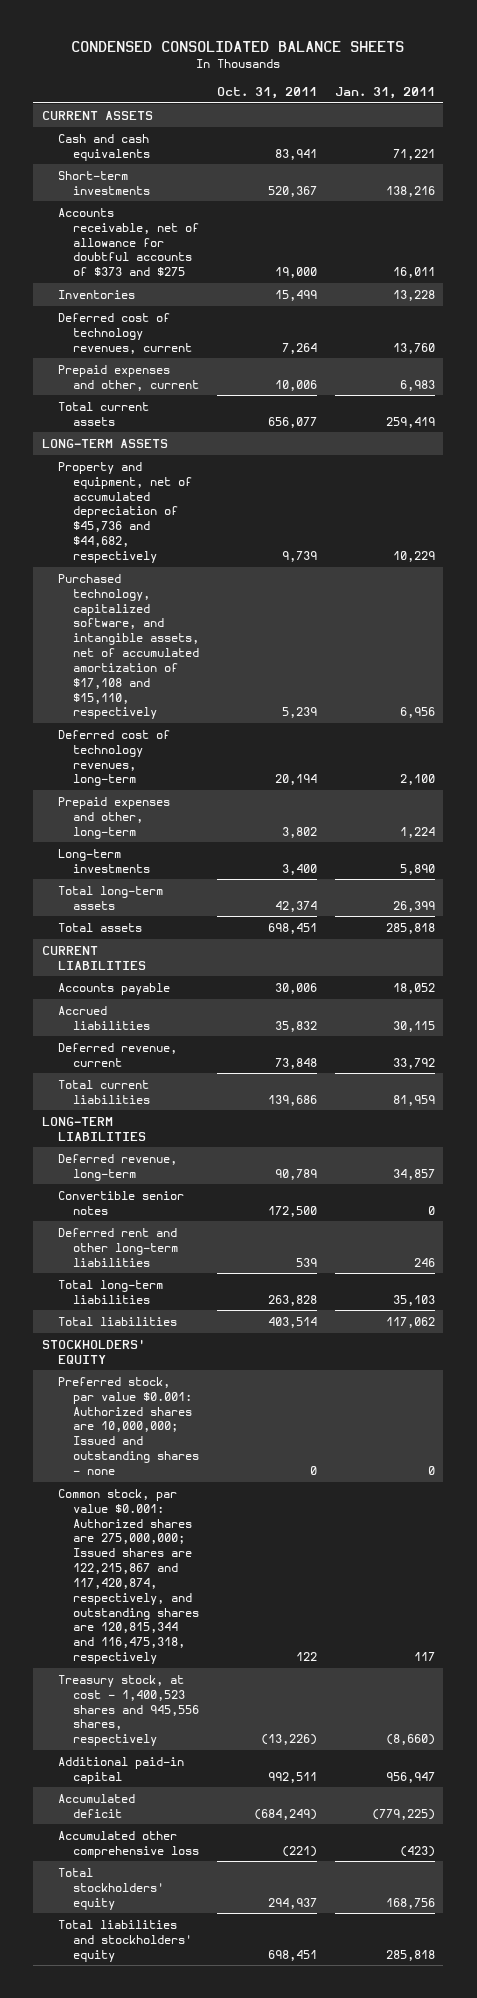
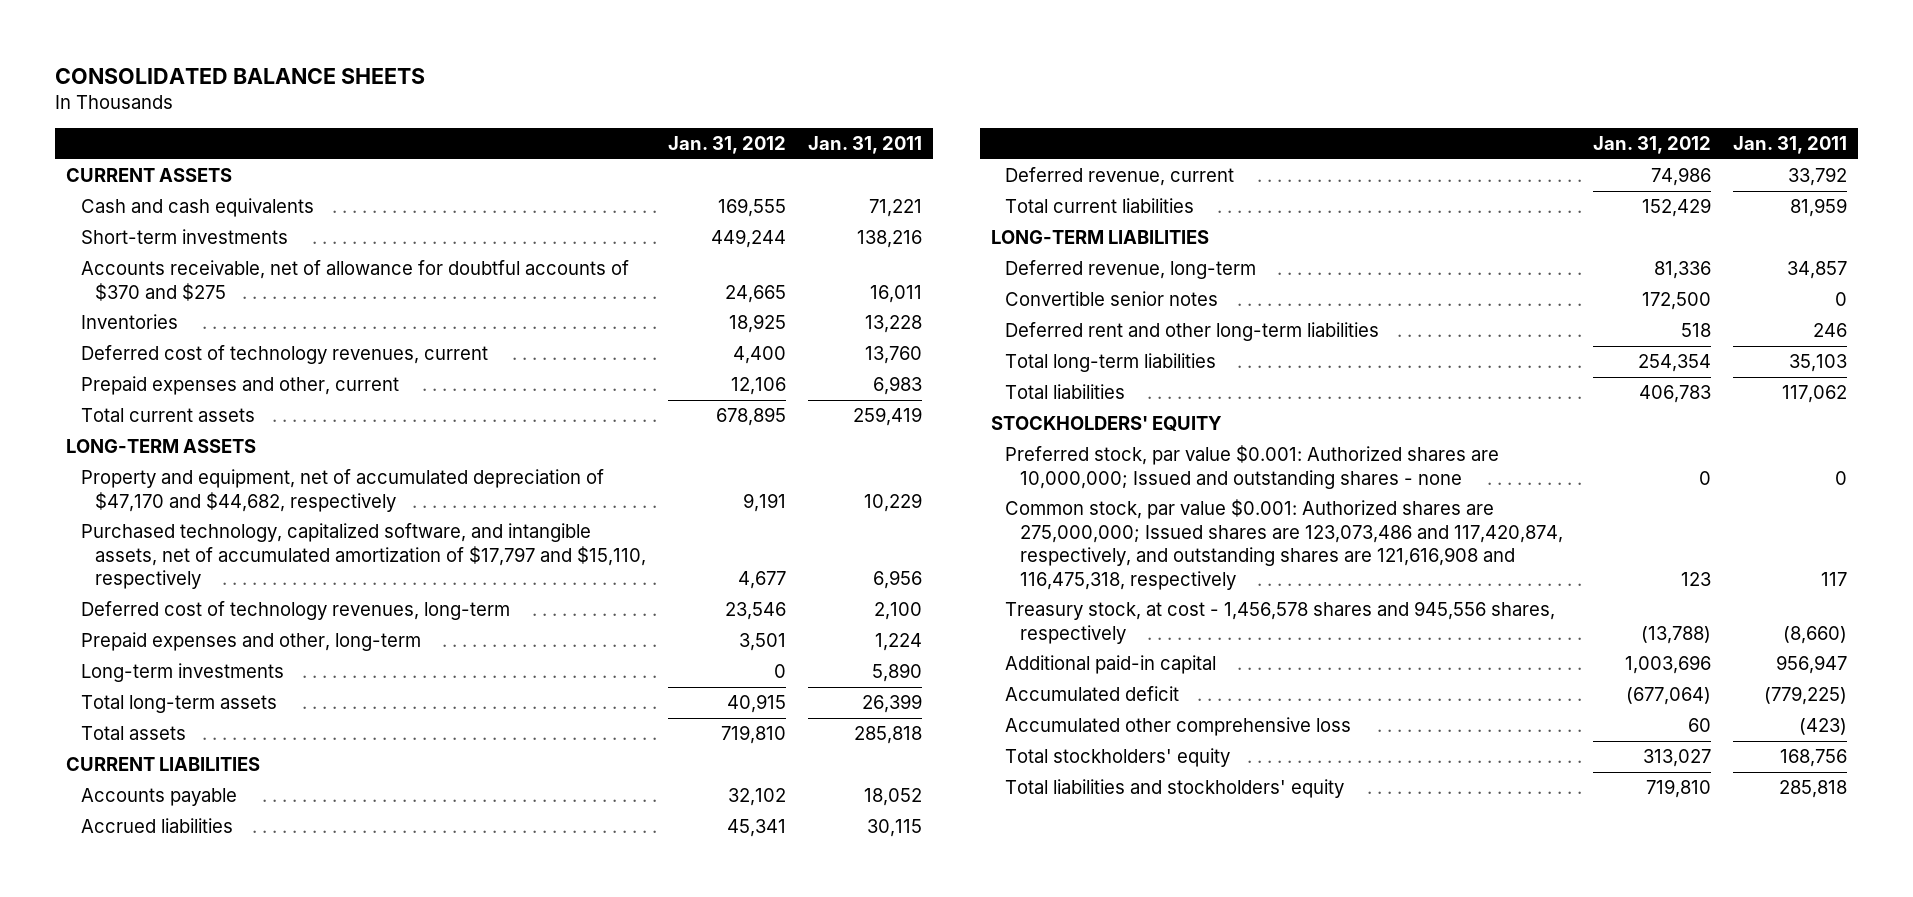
[71,41,405,53] CONDENSED CONSOLIDATED BALANCE SHEETS -> [55,68,426,85] CONSOLIDATED BALANCE SHEETS
[216,87,317,100] Oct. 31, 2011 -> none
none -> [668,136,787,155] Jan. 31, 2012
[57,207,200,277] Accounts receivable, net of allowance for doubtful accounts of $373 and $275 -> [80,260,629,301] Accounts receivable, net of allowance for doubtful accounts of $370 and $275
[57,461,193,563] Property and equipment, net of accumulated depreciation of $45,736 and $44,682, respectively -> [80,469,604,512] Property and equipment, net of accumulated depreciation of $47,170 and $44,682, respectively
[57,573,200,720] Purchased technology, capitalized software, and intangible assets, net of accumulated amortization of $17,108 and $15,110, respectively -> [80,523,647,590] Purchased technology, capitalized software, and intangible assets, net of accumulated amortization of $17,797 and $15,110, respectively
[57,1488,200,1665] Common stock, par value $0.001: Authorized shares are 275,000,000; Issued shares are 122,215,867 and 117,420,874, respectively, and outstanding shares are 120,815,344 and 116,475,318, respectively -> [1005,499,1563,590] Common stock, par value $0.001: Authorized shares are 275,000,000; Issued shares are 123,073,486 and 117,420,874, respectively, and outstanding shares are 121,616,908 and 116,475,318, respectively
[57,1674,200,1747] Treasury stock, at cost - 1,400,523 shares and 945,556 shares, respectively -> [1005,601,1556,644] Treasury stock, at cost - 1,456,578 shares and 945,556 shares, respectively

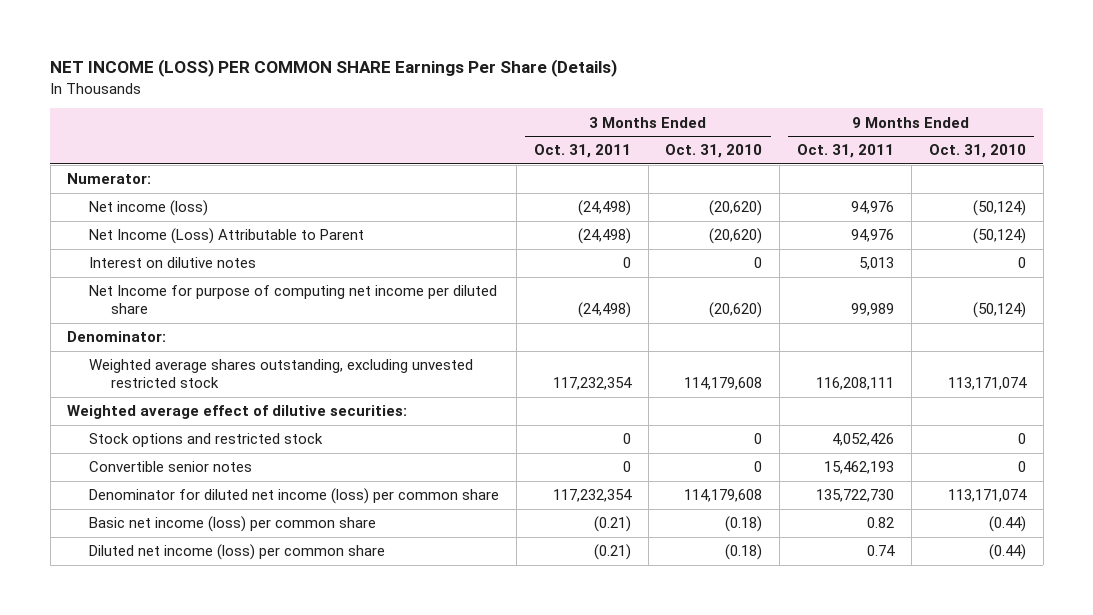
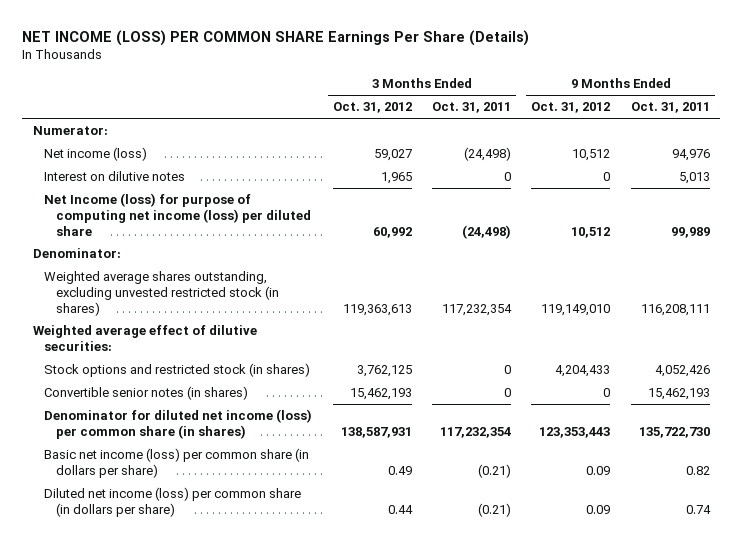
[665,144,763,159] Oct. 31, 2010 -> none
[928,144,1026,159] Oct. 31, 2010 -> none
none -> [332,102,412,114] Oct. 31, 2012
none -> [531,102,611,114] Oct. 31, 2012
[88,228,364,245] Net Income (Loss) Attributable to Parent -> none
[88,285,497,315] Net Income for purpose of computing net income per diluted share -> [44,193,312,236] Net Income (loss) for purpose of computing net income (loss) per diluted share
[88,359,473,389] Weighted average shares outstanding, excluding unvested restricted stock -> [44,271,280,316] Weighted average shares outstanding, excluding unvested restricted stock (in shares)
[88,433,323,448] Stock options and restricted stock -> [44,363,311,378] Stock options and restricted stock (in shares)
[88,461,252,473] Convertible senior notes -> [44,386,249,401] Convertible senior notes (in shares)
[88,488,499,505] Denominator for diluted net income (loss) per common share -> [44,409,313,439] Denominator for diluted net income (loss) per common share (in shares)
[88,516,376,533] Basic net income (loss) per common share -> [44,448,310,478] Basic net income (loss) per common share (in dollars per share)
[88,544,385,561] Diluted net income (loss) per common share -> [44,487,302,517] Diluted net income (loss) per common share (in dollars per share)

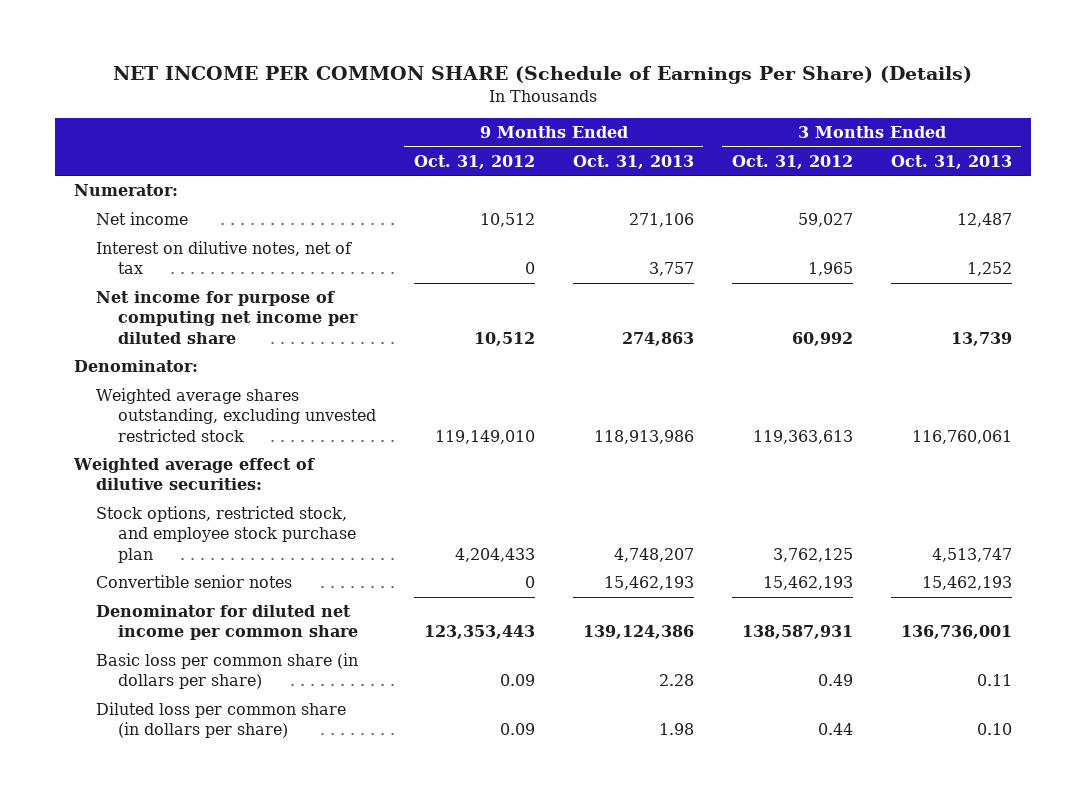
[22,30,530,47] NET INCOME (LOSS) PER COMMON SHARE Earnings Per Share (Details) -> [112,65,972,84] NET INCOME PER COMMON SHARE (Schedule of Earnings Per Share) (Details)
[432,102,512,114] Oct. 31, 2011 -> none
[630,102,710,114] Oct. 31, 2011 -> none
none -> [572,154,694,169] Oct. 31, 2013
none -> [890,154,1012,169] Oct. 31, 2013
[44,147,148,162] Net income (loss) -> [95,212,188,226] Net income
[44,171,186,182] Interest on dilutive notes -> [95,241,352,275] Interest on dilutive notes, net of tax
[44,193,312,236] Net Income (loss) for purpose of computing net income (loss) per diluted share -> [95,291,358,344] Net income for purpose of computing net income per diluted share
[44,271,280,316] Weighted average shares outstanding, excluding unvested restricted stock (in shares) -> [95,388,376,442] Weighted average shares outstanding, excluding unvested restricted stock
[44,363,311,378] Stock options and restricted stock (in shares) -> [95,506,356,563] Stock options, restricted stock, and employee stock purchase plan
[44,386,249,401] Convertible senior notes (in shares) -> [95,575,292,589] Convertible senior notes
[44,409,313,439] Denominator for diluted net income (loss) per common share (in shares) -> [95,605,358,641] Denominator for diluted net income per common share
[44,448,310,478] Basic net income (loss) per common share (in dollars per share) -> [95,653,358,690] Basic loss per common share (in dollars per share)
[44,487,302,517] Diluted net income (loss) per common share (in dollars per share) -> [95,702,346,739] Diluted loss per common share (in dollars per share)

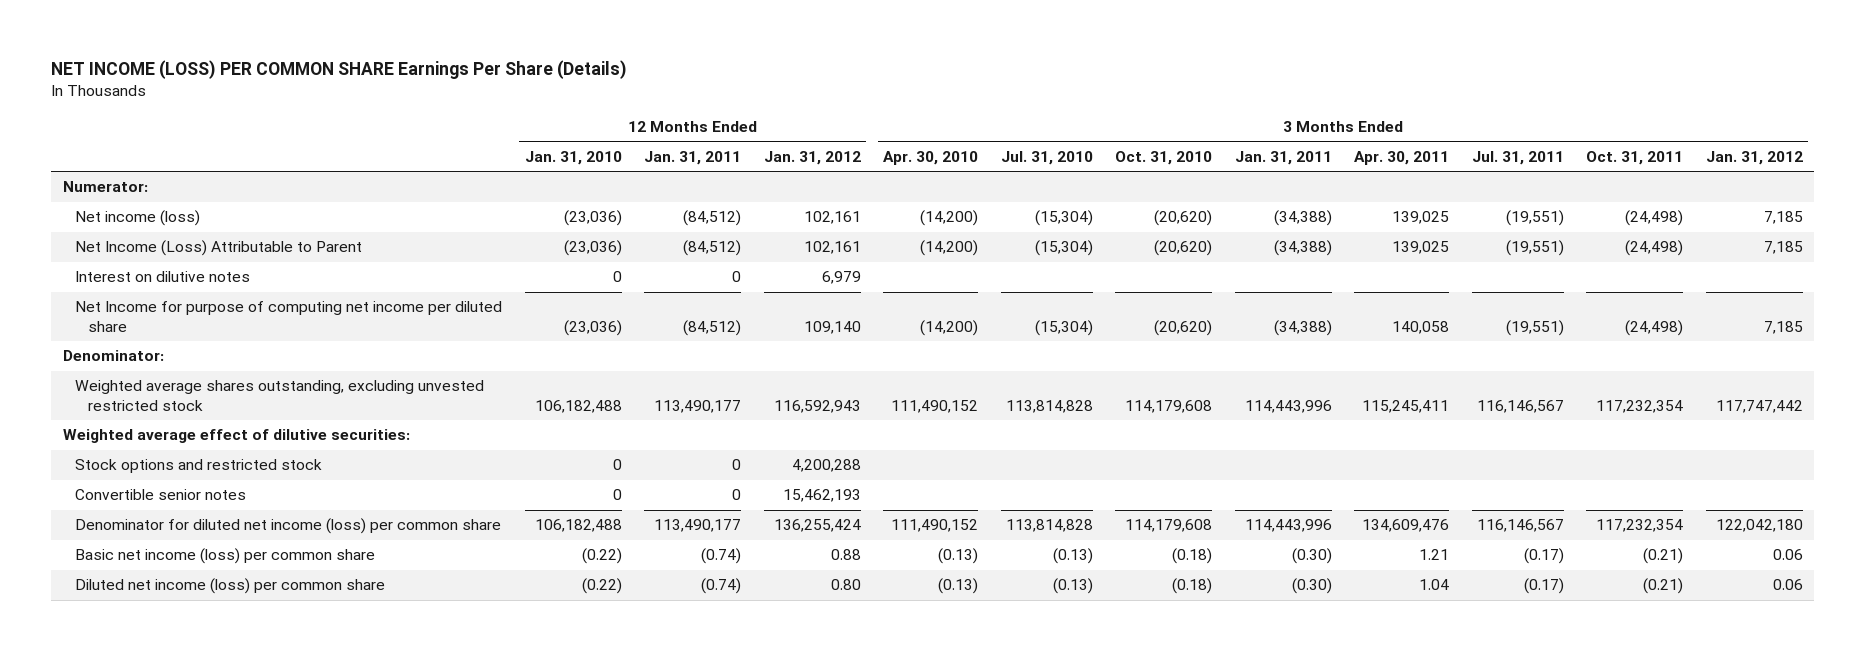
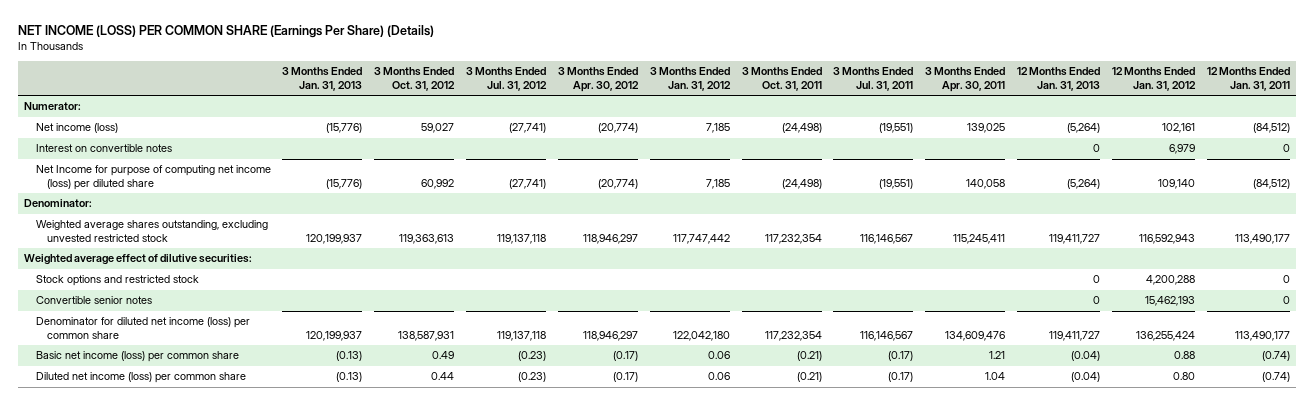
[51,60,628,80] NET INCOME (LOSS) PER COMMON SHARE Earnings Per Share (Details) -> [17,25,434,39] NET INCOME (LOSS) PER COMMON SHARE (Earnings Per Share) (Details)
[524,150,622,165] Jan. 31, 2010 -> none
[883,150,979,165] Apr. 30, 2010 -> none
[1000,150,1093,165] Jul. 31, 2010 -> none
[1115,150,1213,165] Oct. 31, 2010 -> none
[1234,150,1332,165] Jan. 31, 2011 -> none
none -> [282,67,363,91] 3 Months Ended Jan. 31, 2013
none -> [374,67,456,91] 3 Months Ended Oct. 31, 2012
none -> [466,67,548,91] 3 Months Ended Jul. 31, 2012
none -> [557,67,639,92] 3 Months Ended Apr. 30, 2012
none -> [1017,67,1101,91] 12 Months Ended Jan. 31, 2013
[75,240,363,257] Net Income (Loss) Attributable to Parent -> none
[75,271,251,283] Interest on dilutive notes -> [35,144,172,153] Interest on convertible notes
[75,301,503,332] Net Income for purpose of computing net income per diluted share -> [35,165,271,190] Net Income for purpose of computing net income (loss) per diluted share

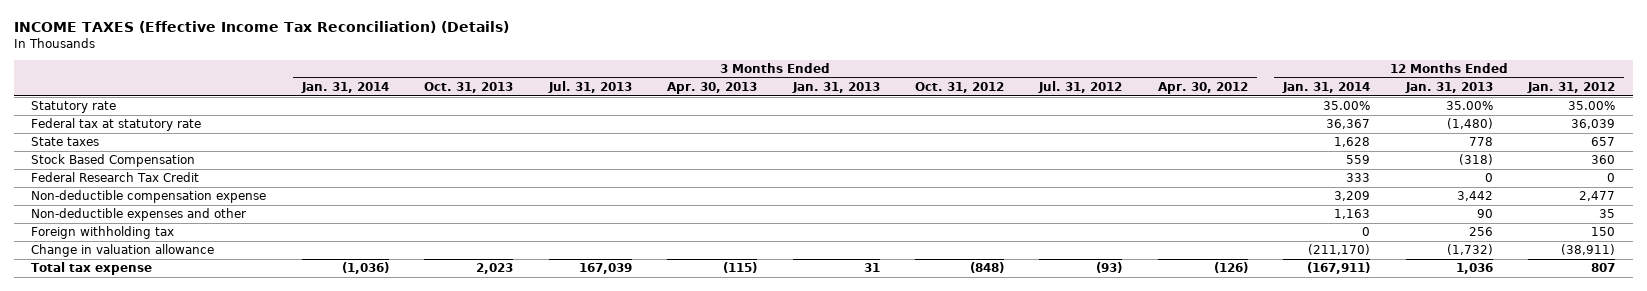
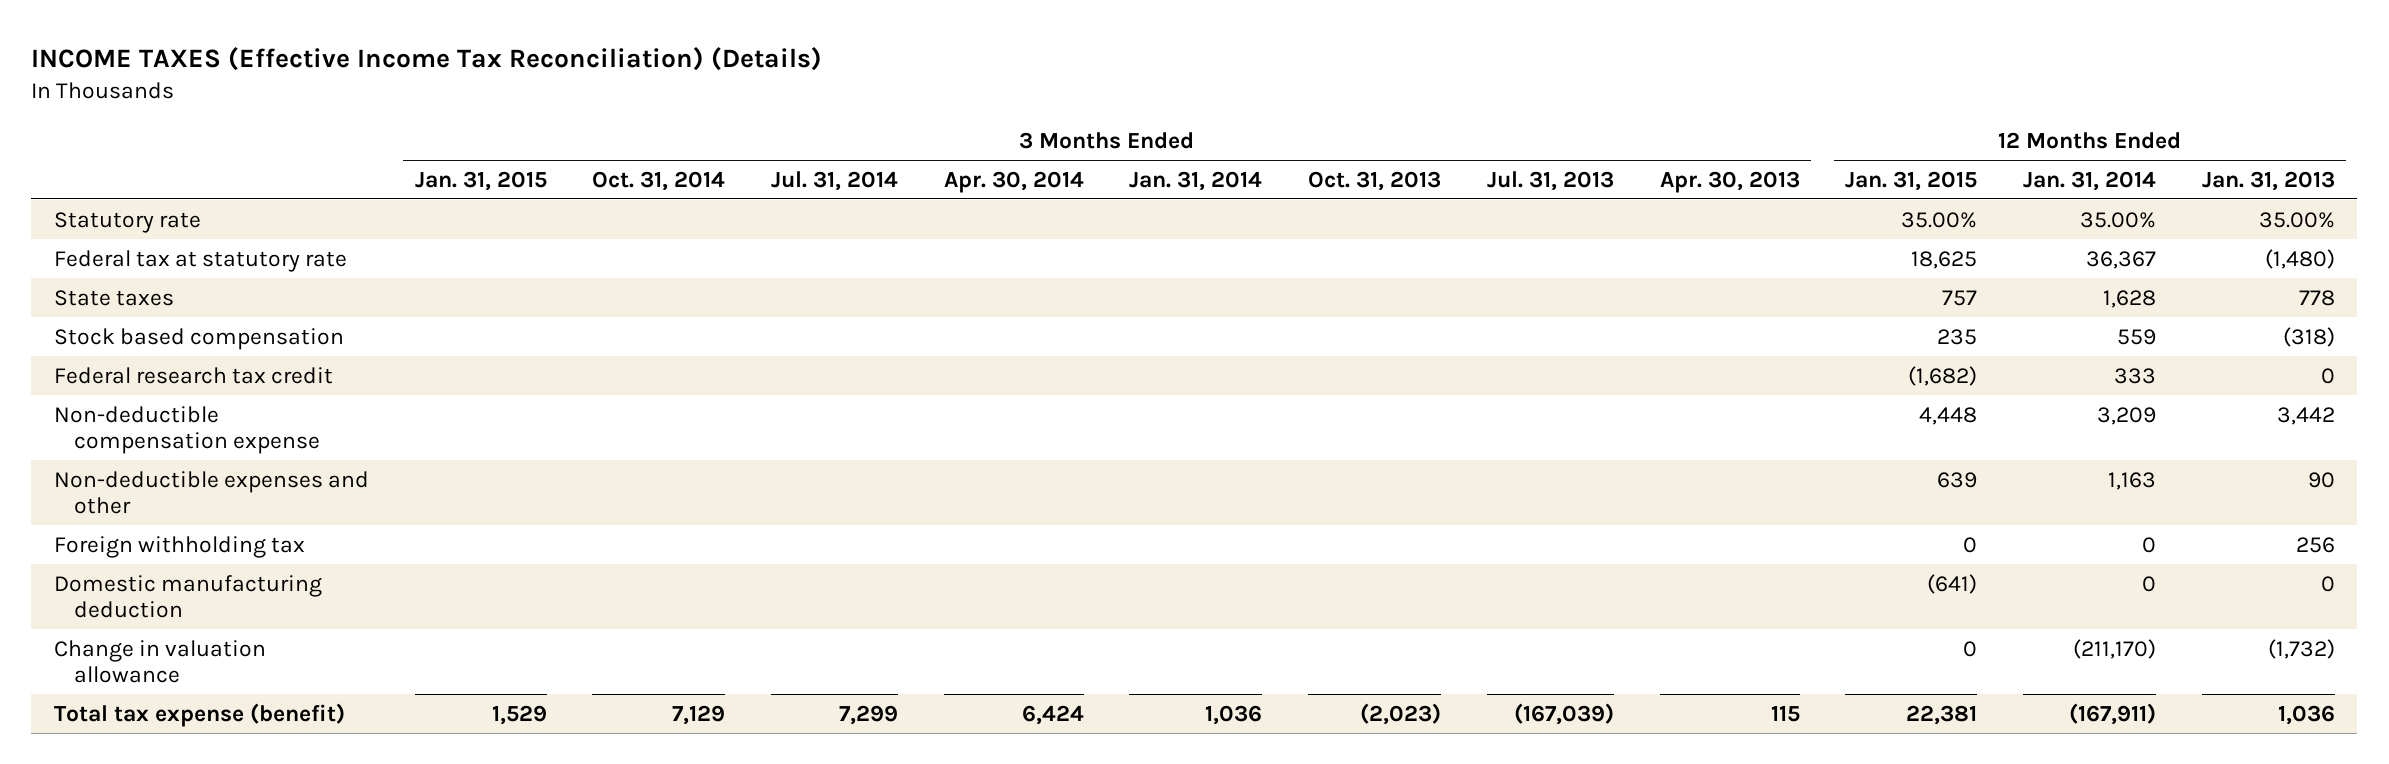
[791,82,880,94] Jan. 31, 2013 -> none
[915,82,1005,94] Oct. 31, 2012 -> none
[1038,81,1123,94] Jul. 31, 2012 -> none
[1157,82,1248,95] Apr. 30, 2012 -> none
[1527,82,1616,94] Jan. 31, 2012 -> none
none -> [414,170,547,191] Jan. 31, 2015
none -> [592,170,726,191] Oct. 31, 2014
none -> [771,170,899,191] Jul. 31, 2014
none -> [943,170,1084,193] Apr. 30, 2014
none -> [1845,170,1978,191] Jan. 31, 2015
[31,154,196,168] Stock Based Compensation -> [54,327,345,350] Stock based compensation
[31,172,200,183] Federal Research Tax Credit -> [54,366,334,384] Federal research tax credit
none -> [54,574,323,619] Domestic manufacturing deduction
[31,262,153,276] Total tax expense -> [54,702,346,727] Total tax expense (benefit)
[341,262,389,275] (1,036) -> [1205,704,1263,725] 1,036
[476,263,514,275] 2,023 -> [1360,702,1442,725] (2,023)
[578,263,632,275] 167,039 -> [1513,702,1614,725] (167,039)
[723,262,758,274] (115) -> [1770,704,1800,722] 115

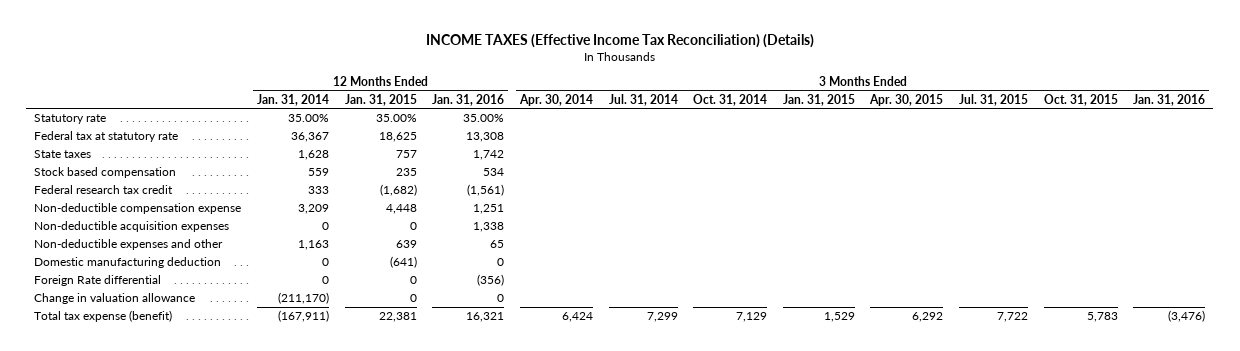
[1129,170,1263,191] Jan. 31, 2014 -> none
[1308,170,1442,191] Oct. 31, 2013 -> none
[1486,170,1614,191] Jul. 31, 2013 -> none
[1659,170,1800,193] Apr. 30, 2013 -> none
[2201,170,2335,191] Jan. 31, 2013 -> none
none -> [432,93,505,106] Jan. 31, 2016
none -> [869,93,944,106] Apr. 30, 2015
none -> [959,93,1029,106] Jul. 31, 2015
none -> [1043,93,1118,106] Oct. 31, 2015
none -> [1133,93,1206,106] Jan. 31, 2016
none -> [34,221,230,233] Non-deductible acquisition expenses
[54,535,306,558] Foreign withholding tax -> none
none -> [34,275,162,287] Foreign Rate differential

